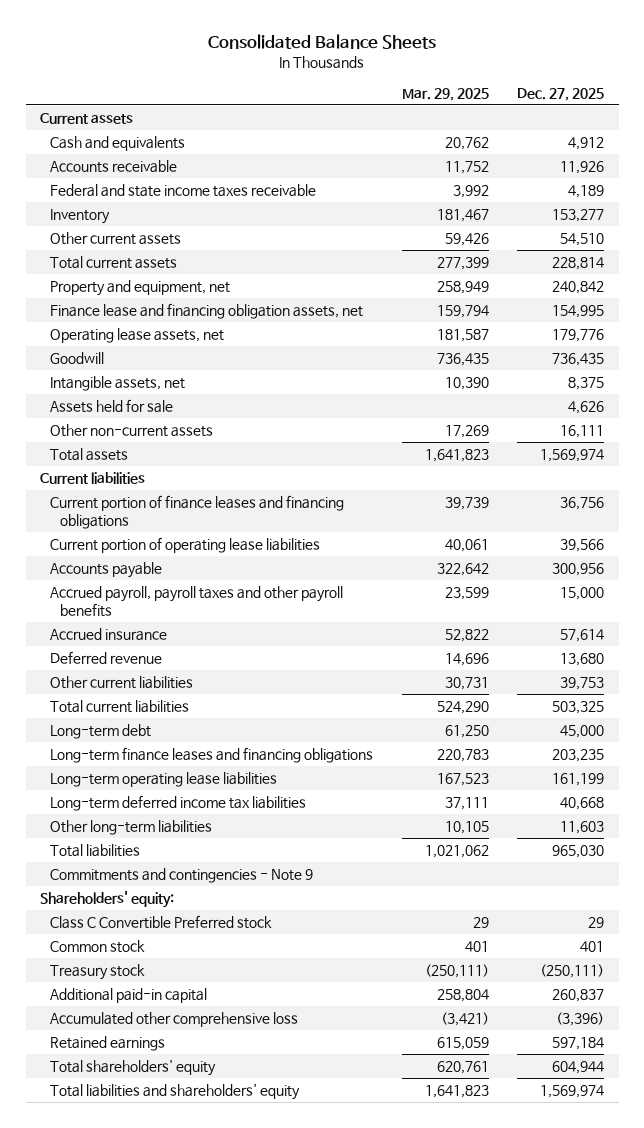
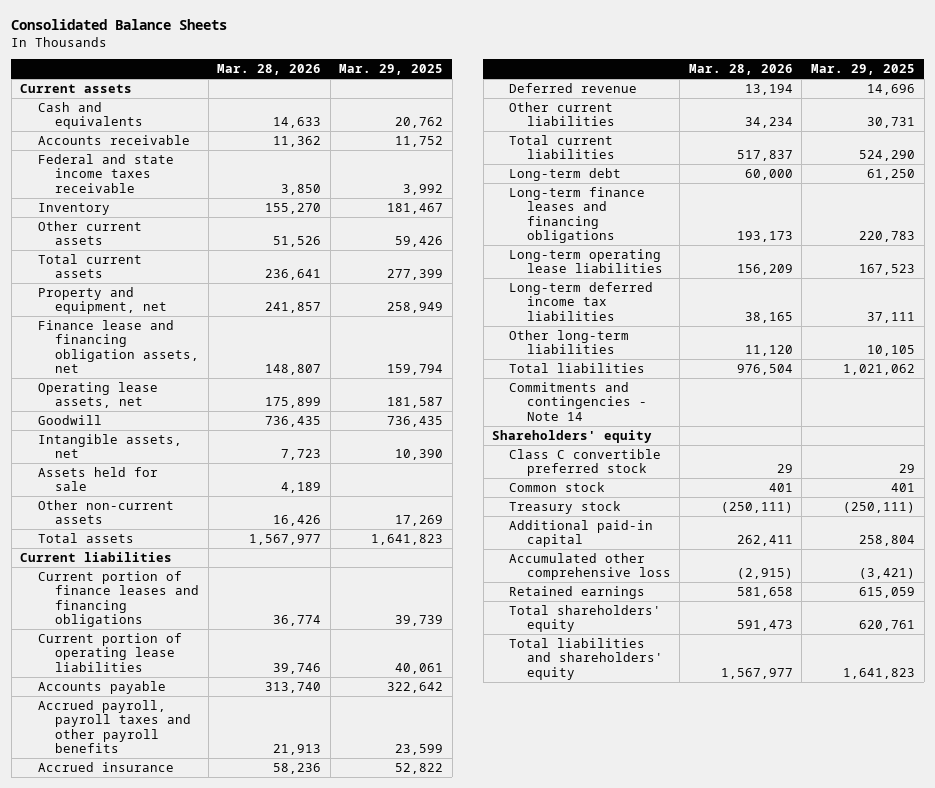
[517,88,605,102] Dec. 27, 2025 -> none
none -> [217,64,322,76] Mar. 28, 2026
[49,868,313,884] Commitments and contingencies - Note 9 -> [509,381,647,421] Commitments and contingencies - Note 14
[39,891,174,909] Shareholders' equity: -> [492,429,653,443] Shareholders' equity
[49,915,272,930] Class C Convertible Preferred stock -> [509,448,662,477] Class C convertible preferred stock

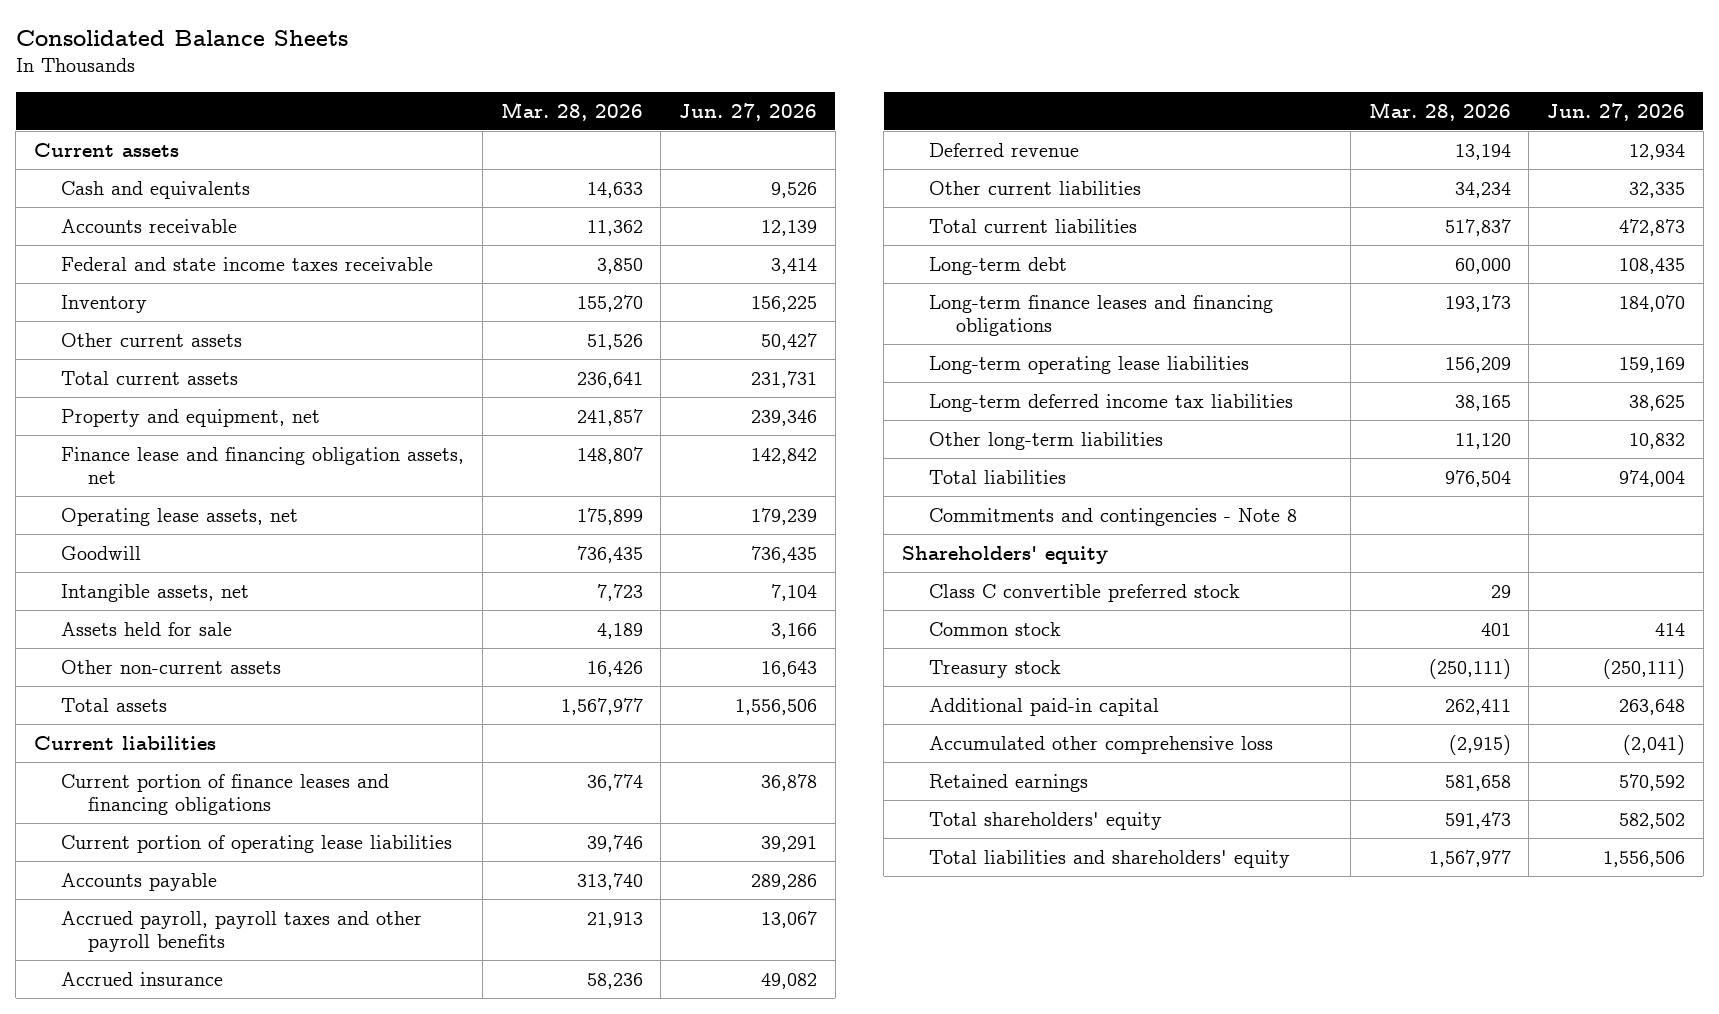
[339,64,444,76] Mar. 29, 2025 -> none
none -> [678,102,817,121] Jun. 27, 2026
[509,381,647,421] Commitments and contingencies - Note 14 -> [929,507,1298,526] Commitments and contingencies - Note 8

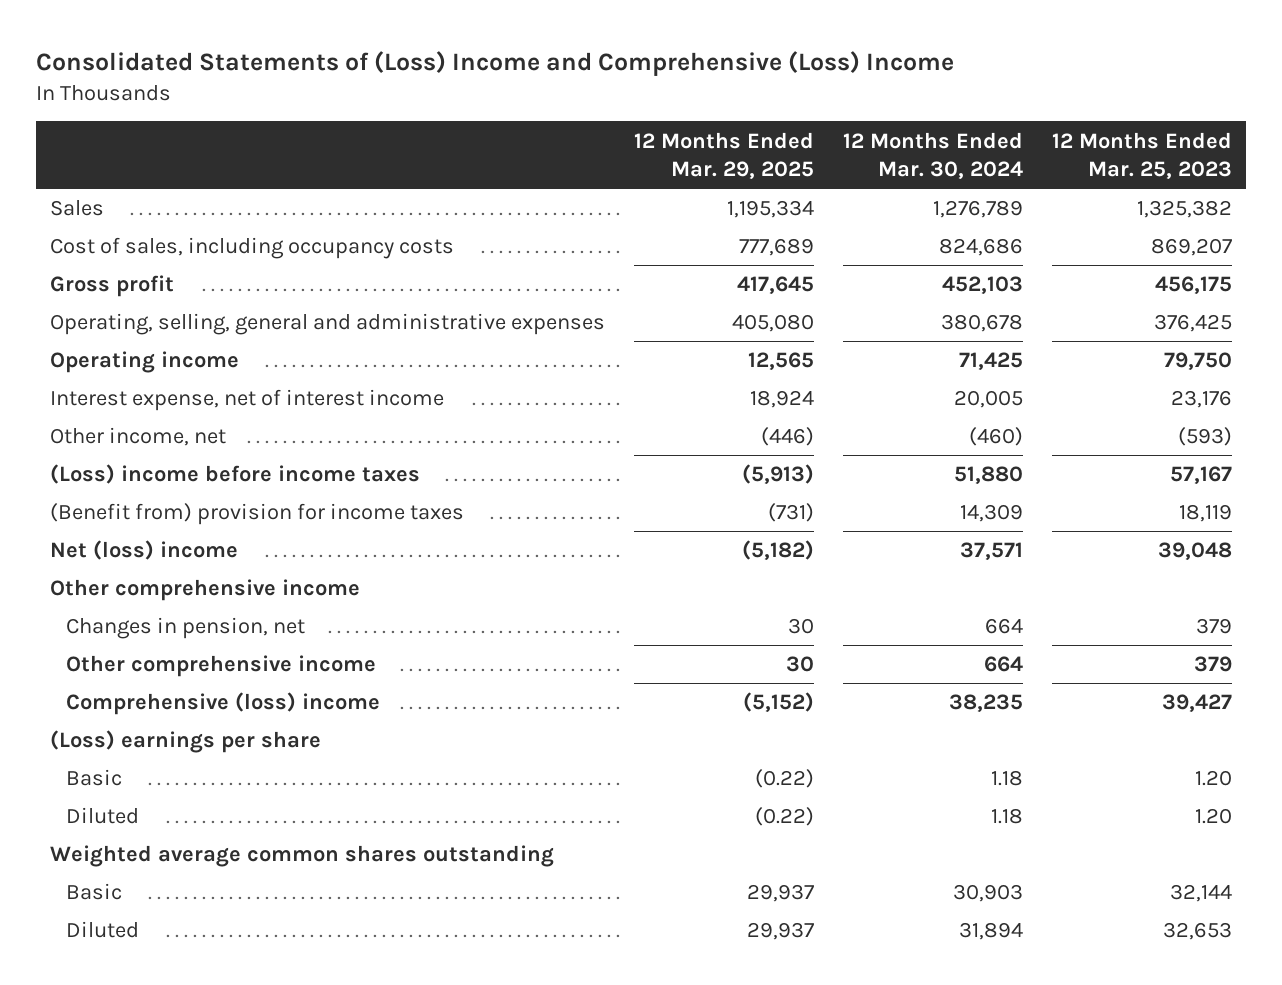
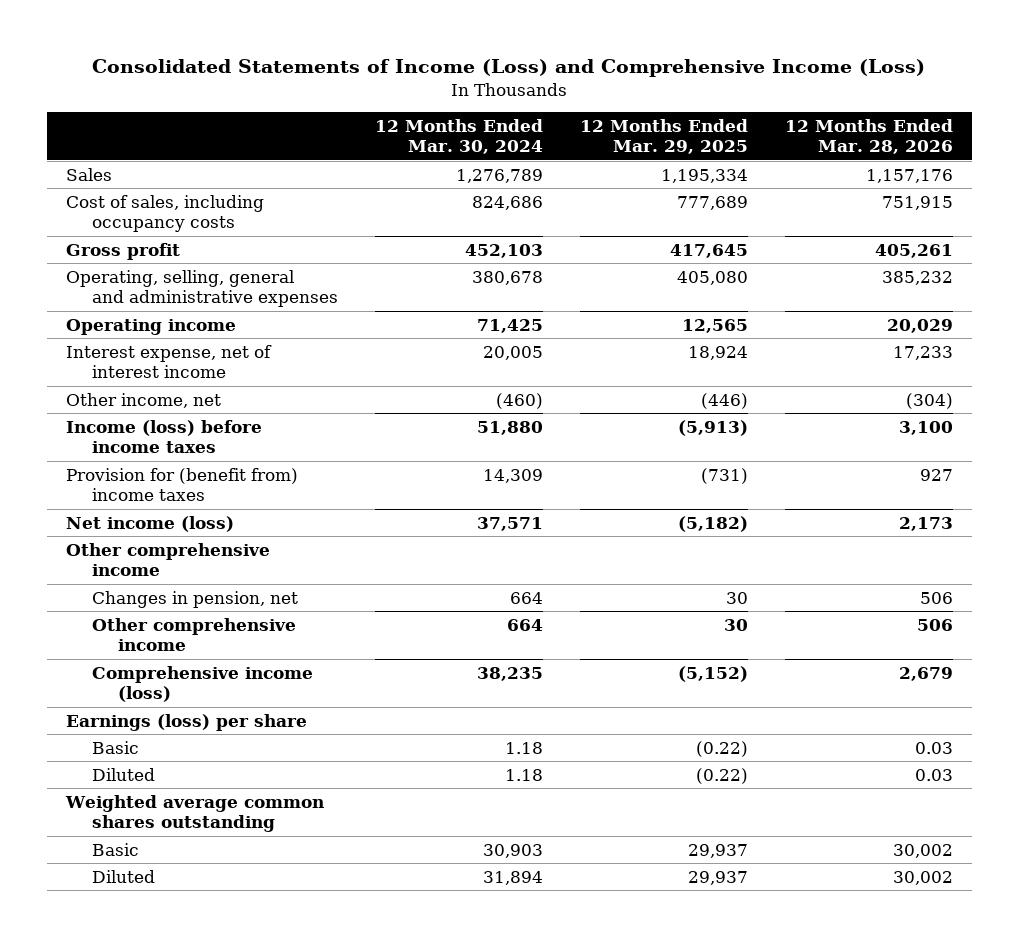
[35,50,954,76] Consolidated Statements of (Loss) Income and Comprehensive (Loss) Income -> [92,59,926,78] Consolidated Statements of Income (Loss) and Comprehensive Income (Loss)
[1051,131,1232,179] 12 Months Ended Mar. 25, 2023 -> none
none -> [785,119,954,155] 12 Months Ended Mar. 28, 2026
[50,464,421,485] (Loss) income before income taxes -> [65,419,262,454] Income (loss) before income taxes
[50,503,465,526] (Benefit from) provision for income taxes -> [65,467,298,502] Provision for (benefit from) income taxes
[50,540,239,561] Net (loss) income -> [65,515,234,532] Net income (loss)
[65,692,380,716] Comprehensive (loss) income -> [92,665,314,703] Comprehensive income (loss)
[50,730,322,754] (Loss) earnings per share -> [65,713,307,731] Earnings (loss) per share

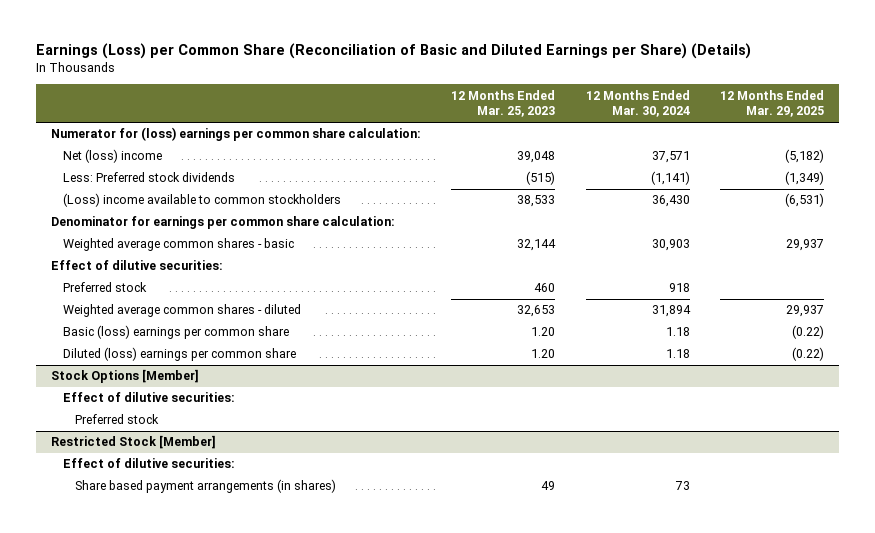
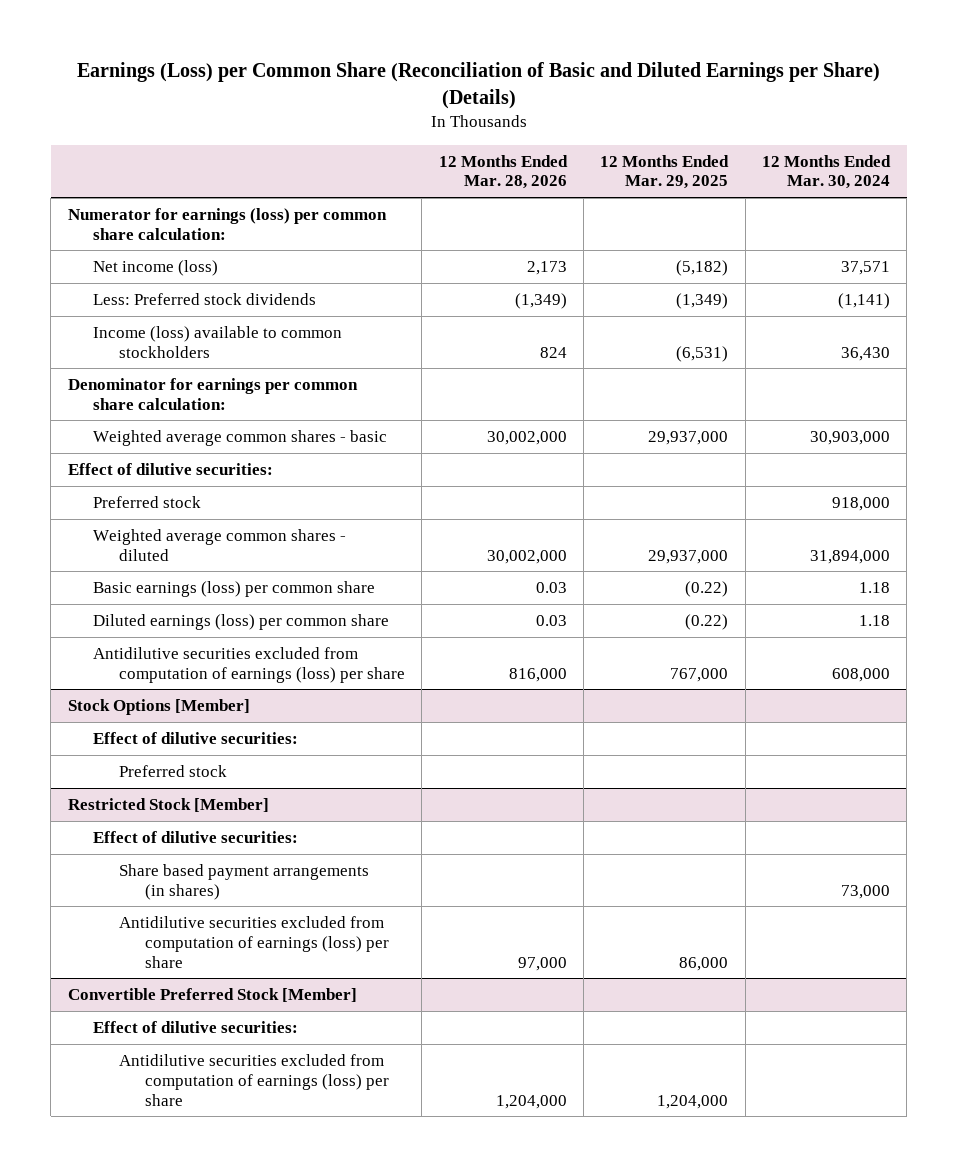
[451,89,556,118] 12 Months Ended Mar. 25, 2023 -> none
none -> [438,154,568,190] 12 Months Ended Mar. 28, 2026
[50,127,421,142] Numerator for (loss) earnings per common share calculation: -> [67,207,387,240] Numerator for earnings (loss) per common share calculation:
[63,149,163,164] Net (loss) income -> [93,259,219,276] Net income (loss)
[63,193,342,208] (Loss) income available to common stockholders -> [93,325,343,358] Income (loss) available to common stockholders
[651,239,690,252] 30,903 -> [809,430,890,445] 30,903,000
[786,239,825,252] 29,937 -> [648,430,729,445] 29,937,000
[668,283,690,293] 918 -> [831,496,890,511] 918,000
[651,305,691,318] 31,894 -> [809,549,890,564] 31,894,000
[786,305,825,318] 29,937 -> [648,549,729,564] 29,937,000
[63,325,290,340] Basic (loss) earnings per common share -> [93,580,376,597] Basic earnings (loss) per common share
[63,347,297,362] Diluted (loss) earnings per common share -> [93,613,390,630] Diluted earnings (loss) per common share
none -> [93,646,405,683] Antidilutive securities excluded from computation of earnings (loss) per share
[674,481,690,491] 73 -> [840,884,890,899] 73,000
none -> [118,915,389,968] Antidilutive securities excluded from computation of earnings (loss) per share
none -> [67,987,357,1002] Convertible Preferred Stock [Member]
none -> [93,1020,299,1033] Effect of dilutive securities:
none -> [118,1053,389,1106] Antidilutive securities excluded from computation of earnings (loss) per share

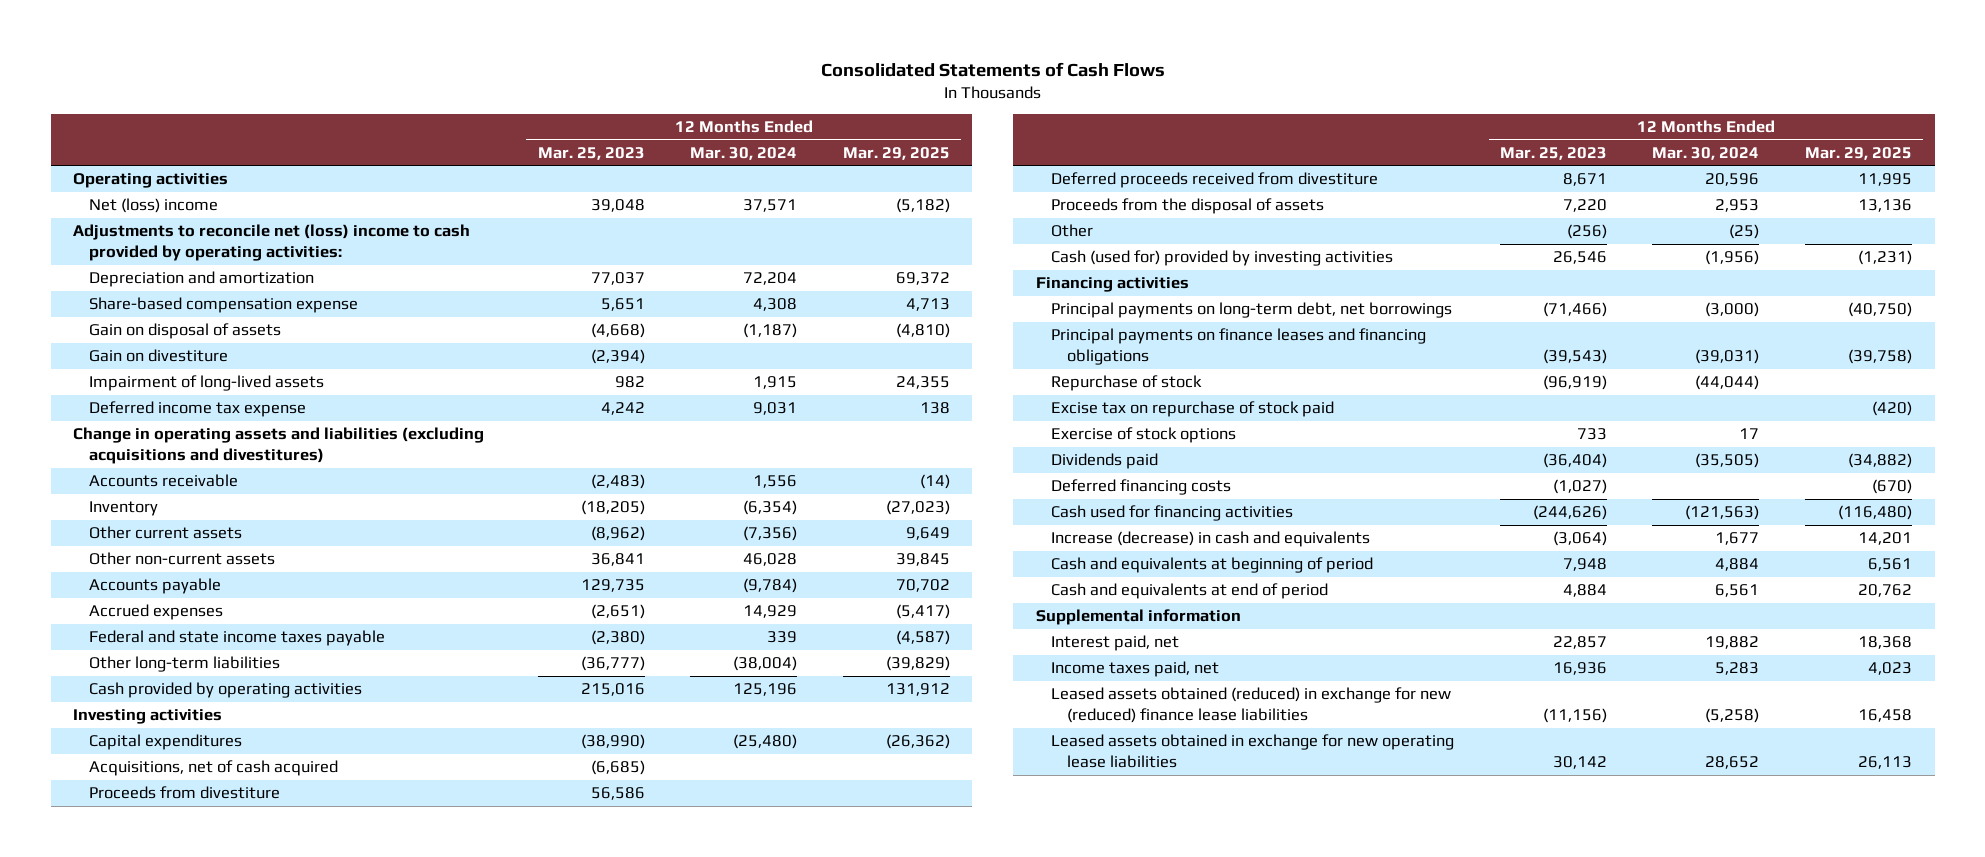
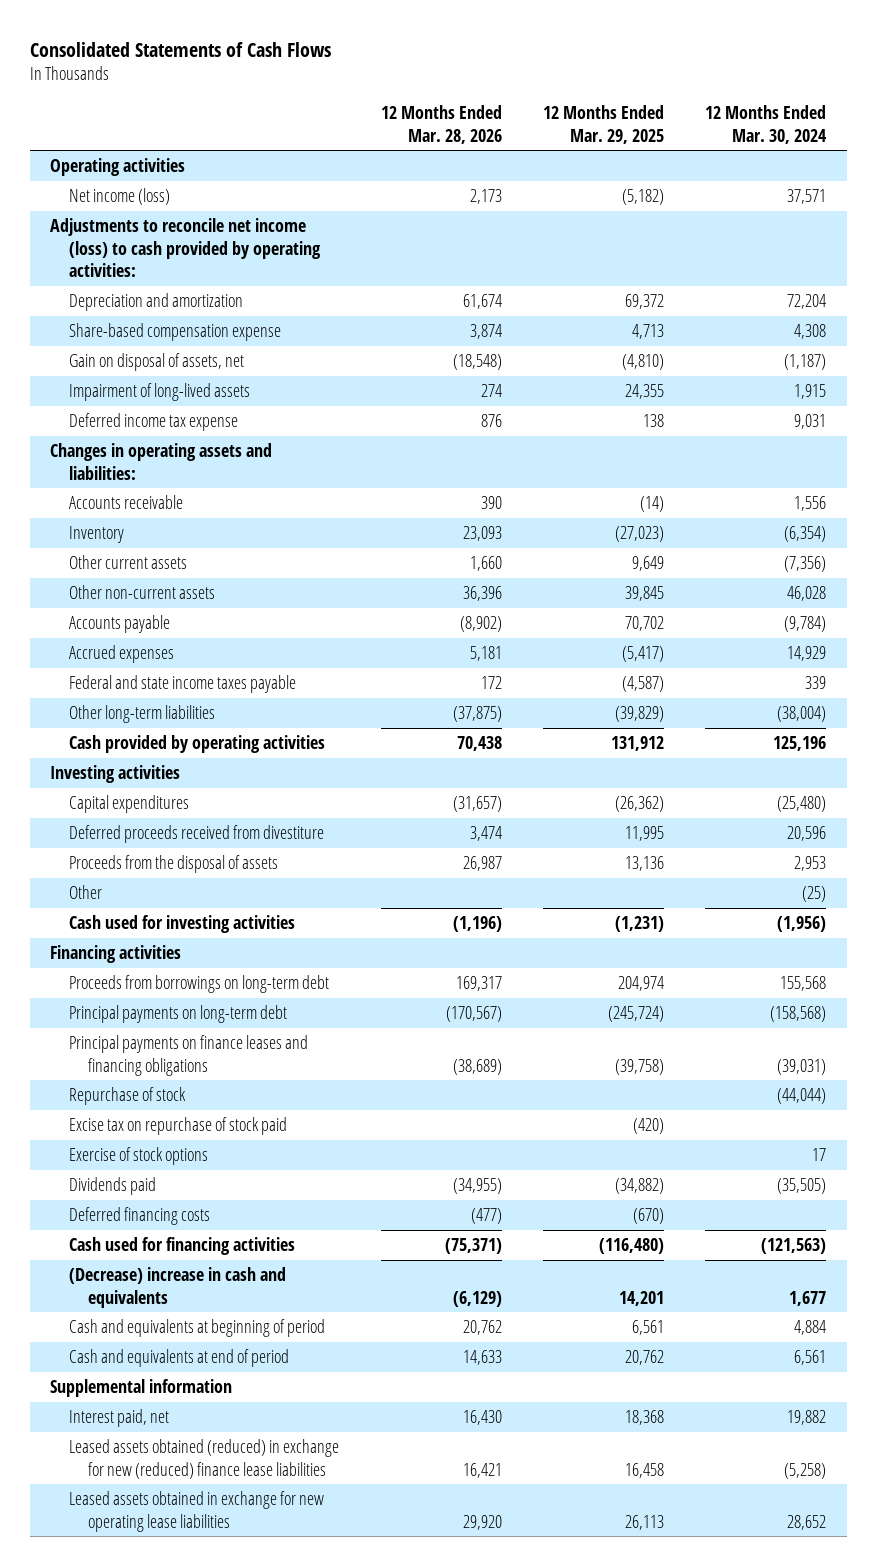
[537,146,645,160] Mar. 25, 2023 -> none
none -> [380,105,502,144] 12 Months Ended Mar. 28, 2026
[89,198,219,214] Net (loss) income -> [69,188,171,206] Net income (loss)
[73,224,471,262] Adjustments to reconcile net (loss) income to cash provided by operating activities: -> [50,218,322,278] Adjustments to reconcile net income (loss) to cash provided by operating activities:
[89,349,229,363] Gain on divestiture -> none
[89,323,282,340] Gain on disposal of assets -> [69,353,245,372] Gain on disposal of assets, net
[73,427,485,465] Change in operating assets and liabilities (excluding acquisitions and divestitures) -> [50,443,273,480] Changes in operating assets and liabilities:
[89,760,339,777] Acquisitions, net of cash acquired -> none
[89,786,281,800] Proceeds from divestiture -> none
[1051,250,1394,267] Cash (used for) provided by investing activities -> [69,915,296,934] Cash used for investing activities
none -> [69,975,330,994] Proceeds from borrowings on long-term debt
[1051,302,1453,319] Principal payments on long-term debt, net borrowings -> [69,1005,288,1024] Principal payments on long-term debt
[1705,302,1760,318] (3,000) -> [770,1006,827,1023] (158,568)
[1847,302,1912,318] (40,750) -> [607,1006,664,1023] (245,724)
[1051,531,1371,548] Increase (decrease) in cash and equivalents -> [69,1267,287,1308] (Decrease) increase in cash and equivalents
[1051,661,1220,678] Income taxes paid, net -> none

